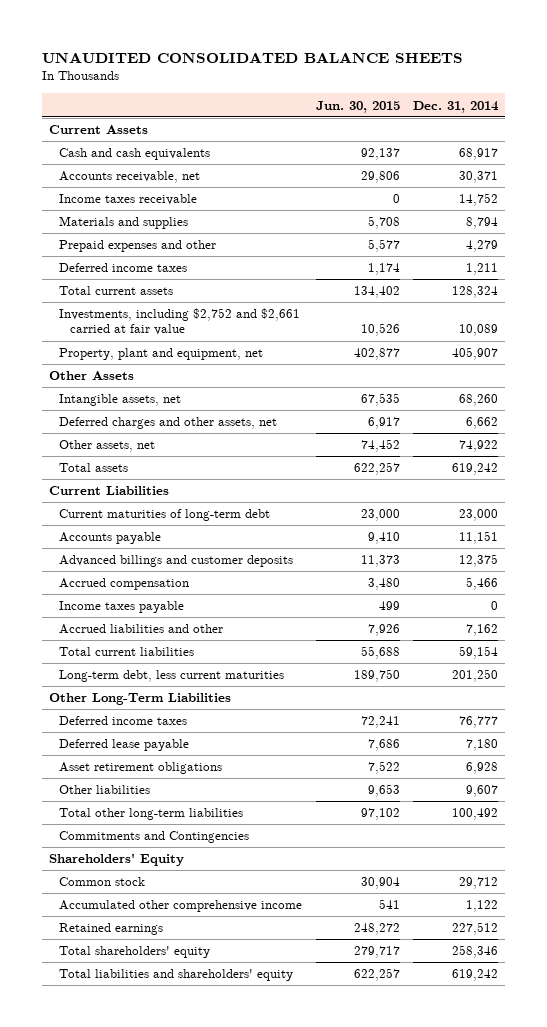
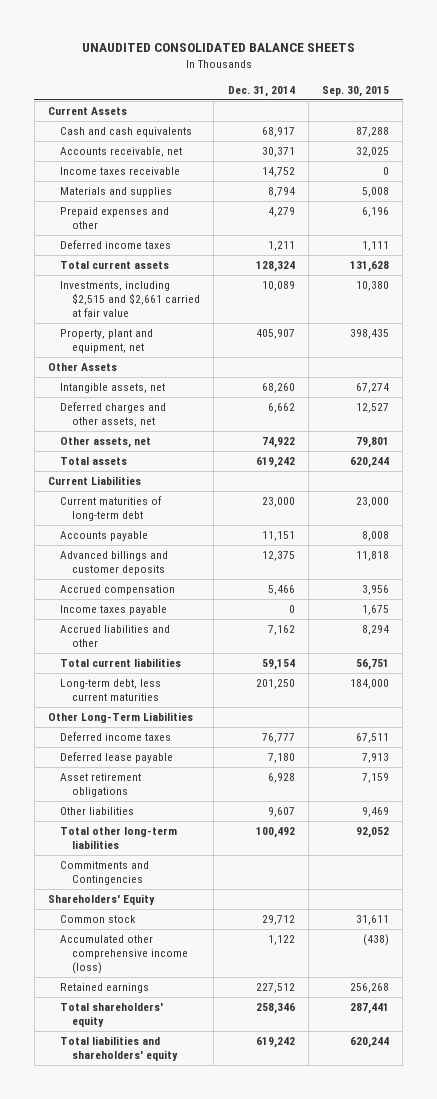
[315,100,400,113] Jun. 30, 2015 -> none
none -> [321,85,389,97] Sep. 30, 2015
[59,308,301,336] Investments, including $2,752 and $2,661 carried at fair value -> [60,281,201,317] Investments, including $2,515 and $2,661 carried at fair value
[59,900,303,913] Accumulated other comprehensive income -> [60,935,189,974] Accumulated other comprehensive income (loss)

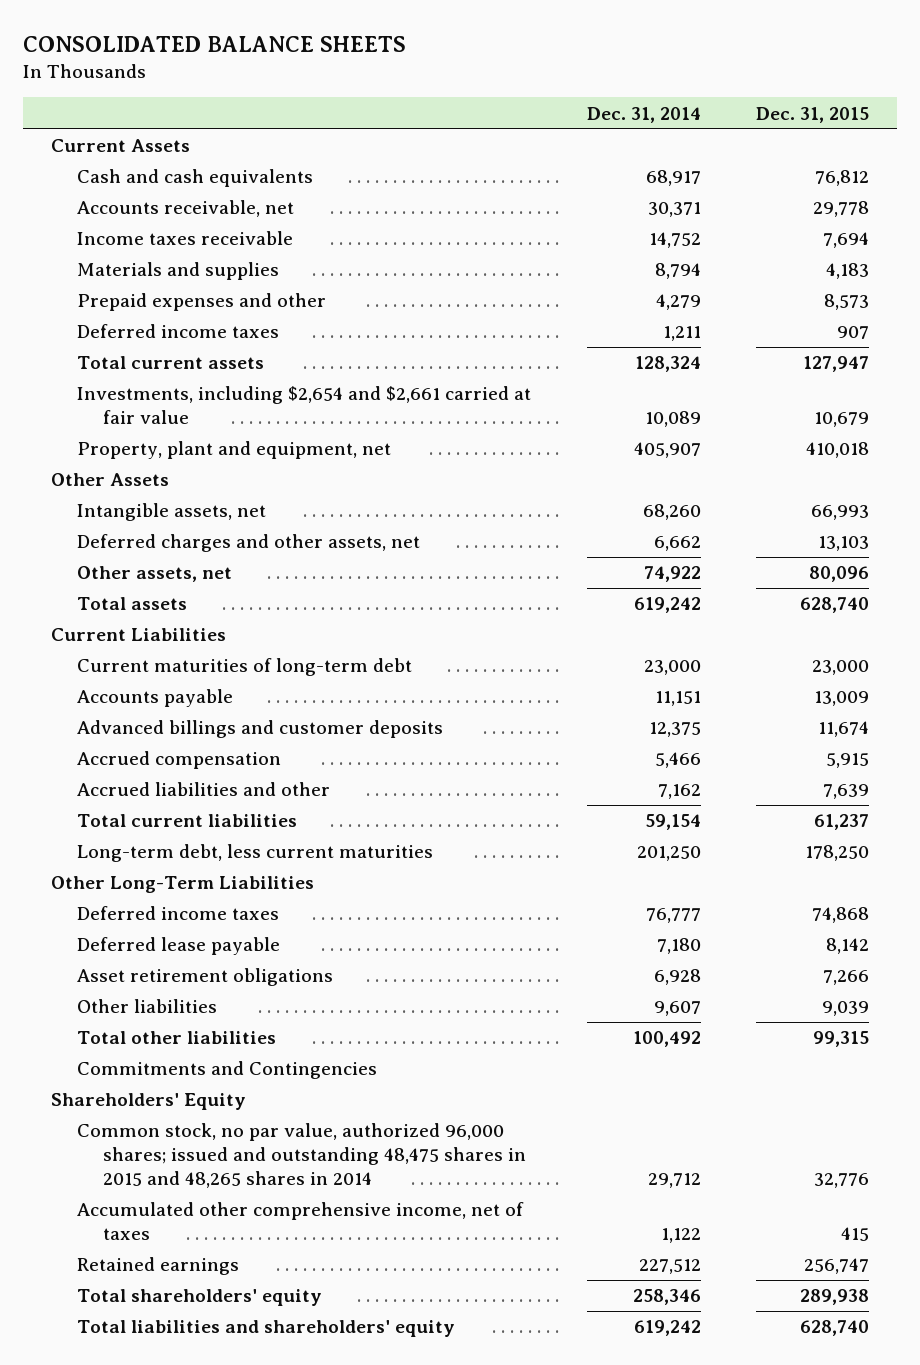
[81,43,355,53] UNAUDITED CONSOLIDATED BALANCE SHEETS -> [22,36,406,53] CONSOLIDATED BALANCE SHEETS
[321,85,389,97] Sep. 30, 2015 -> none
none -> [756,106,870,123] Dec. 31, 2015
[60,281,201,317] Investments, including $2,515 and $2,661 carried at fair value -> [76,386,531,424] Investments, including $2,654 and $2,661 carried at fair value
[60,605,168,616] Income taxes payable -> none
[60,827,178,850] Total other long-term liabilities -> [76,1031,276,1045] Total other liabilities
[60,915,137,924] Common stock -> [76,1123,526,1188] Common stock, no par value, authorized 96,000 shares; issued and outstanding 48,475 shares in 2015 and 48,265 shares in 2014
[60,935,189,974] Accumulated other comprehensive income (loss) -> [76,1202,524,1240] Accumulated other comprehensive income, net of taxes

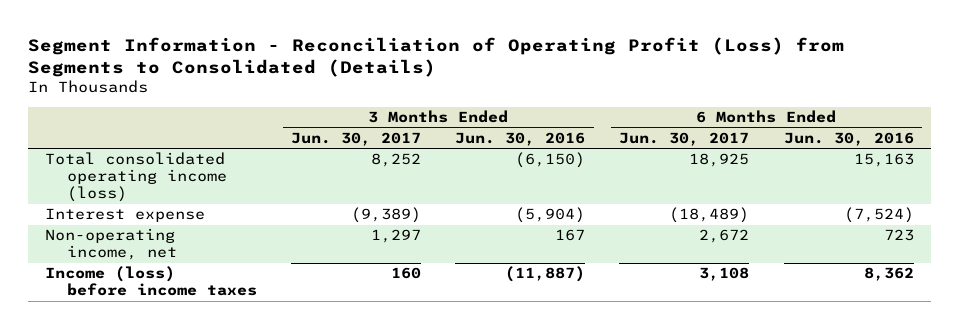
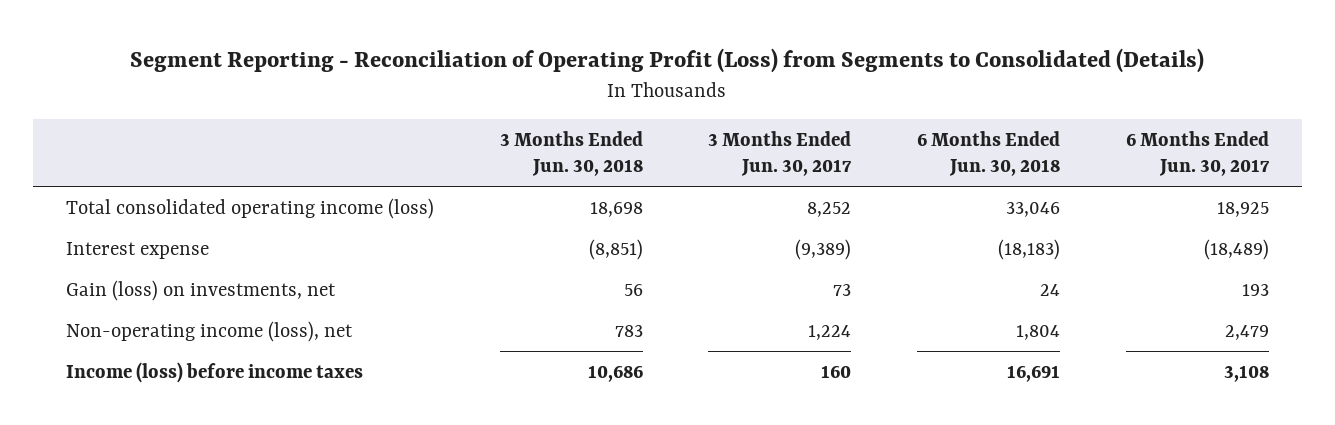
[28,36,845,77] Segment Information - Reconciliation of Operating Profit (Loss) from Segments to Consolidated (Details) -> [130,48,1205,74] Segment Reporting - Reconciliation of Operating Profit (Loss) from Segments to Consolidated (Details)
[455,131,586,146] Jun. 30, 2016 -> none
[783,131,914,146] Jun. 30, 2016 -> none
none -> [499,130,643,177] 3 Months Ended Jun. 30, 2018
none -> [917,130,1061,177] 6 Months Ended Jun. 30, 2018
none -> [65,279,336,301] Gain (loss) on investments, net
[45,228,177,261] Non-operating income, net -> [65,320,353,342] Non-operating income (loss), net
[371,229,422,244] 1,297 -> [808,324,852,340] 1,224
[699,229,750,244] 2,672 -> [1225,324,1270,340] 2,479

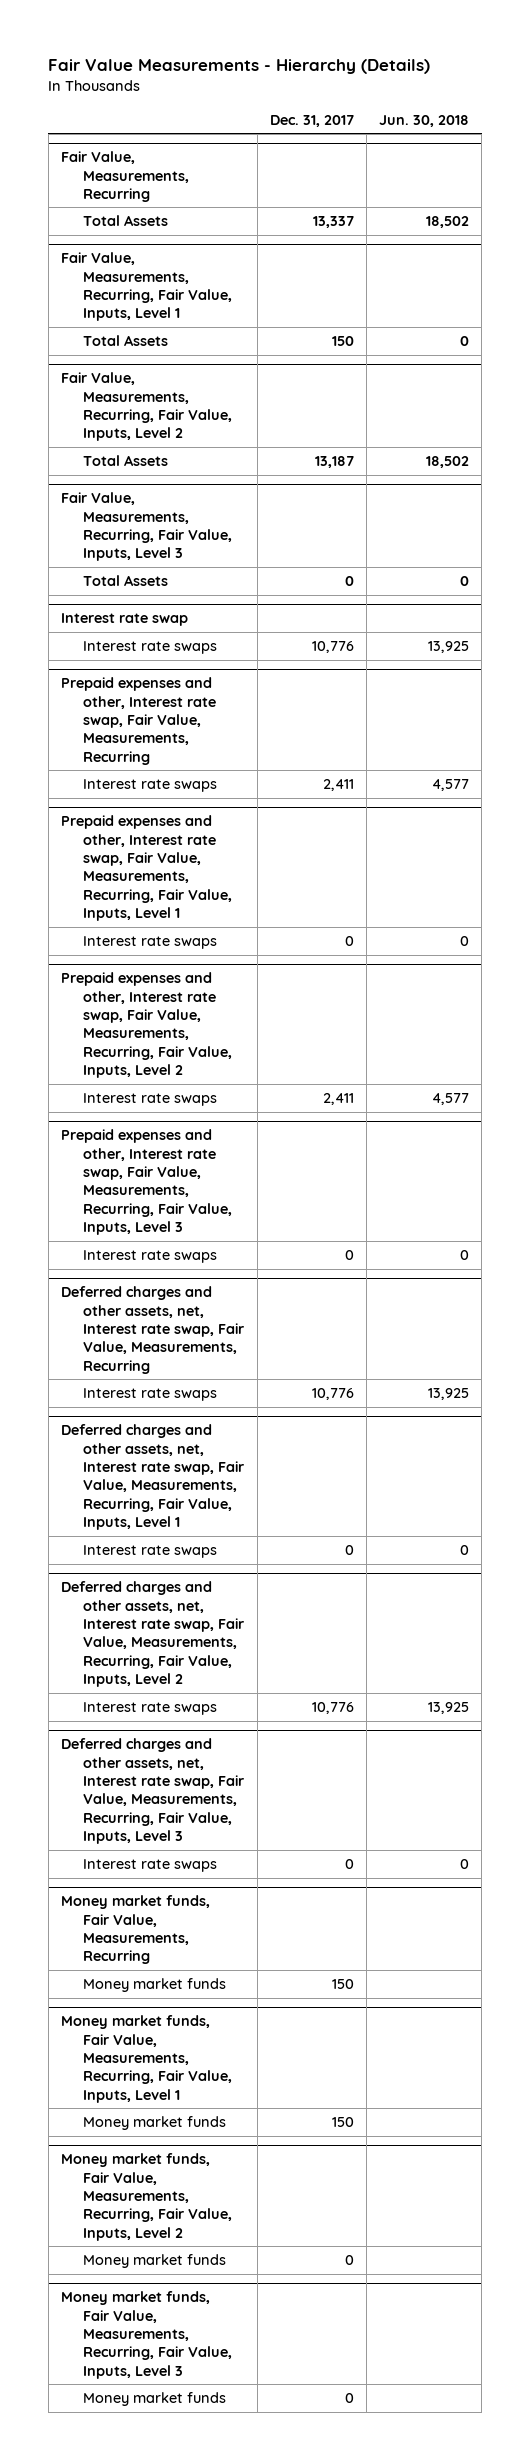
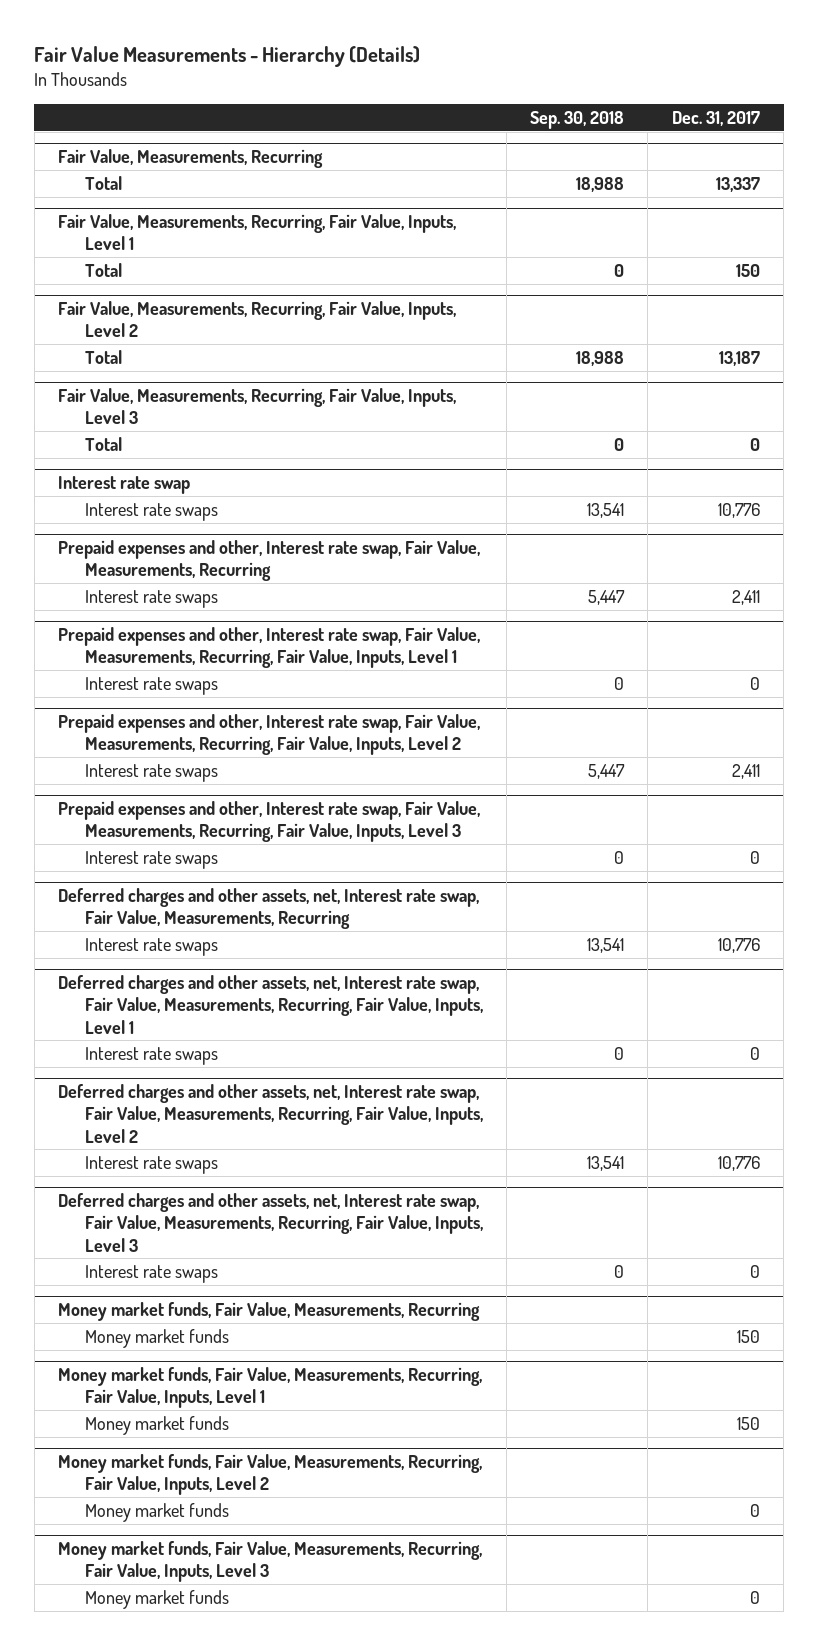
[378,114,469,127] Jun. 30, 2018 -> none
none -> [530,110,625,129] Sep. 30, 2018
[83,215,169,227] Total Assets -> [84,175,122,190] Total
[83,335,169,347] Total Assets -> [84,262,122,277] Total
[83,455,169,467] Total Assets -> [84,349,122,364] Total
[83,575,169,587] Total Assets -> [84,436,122,451] Total

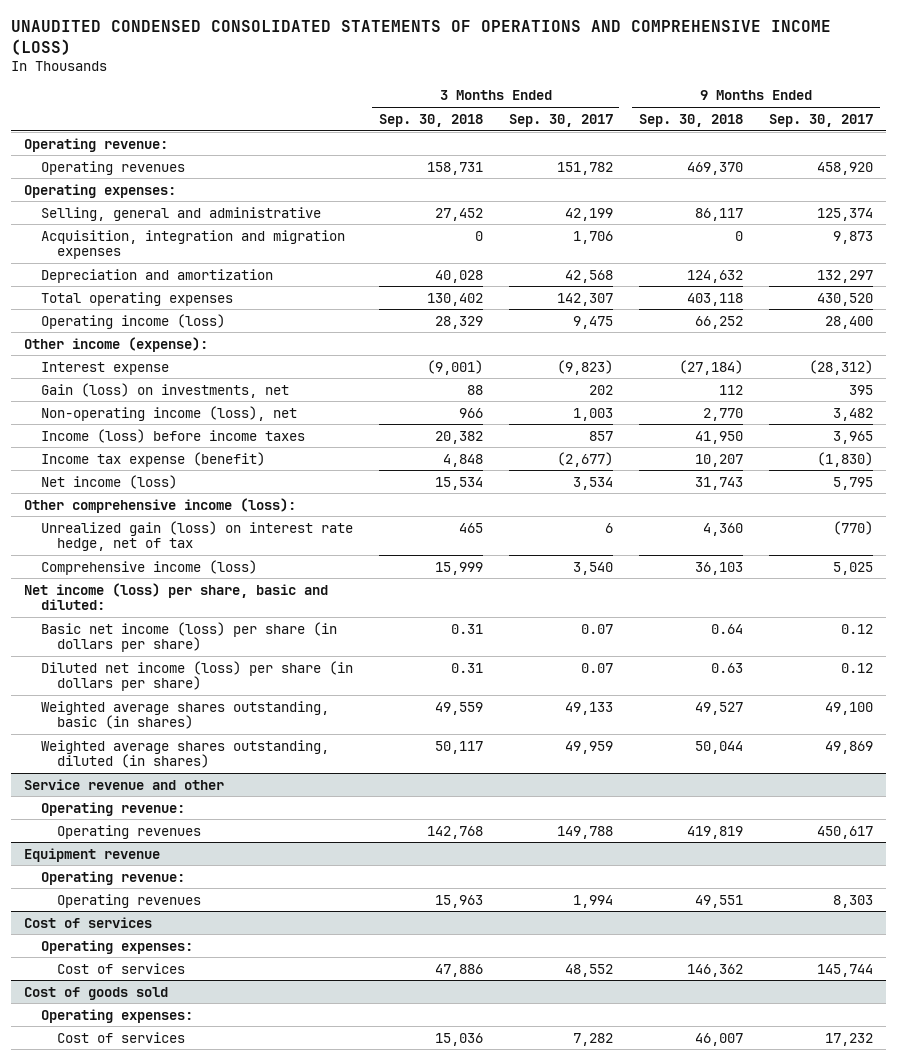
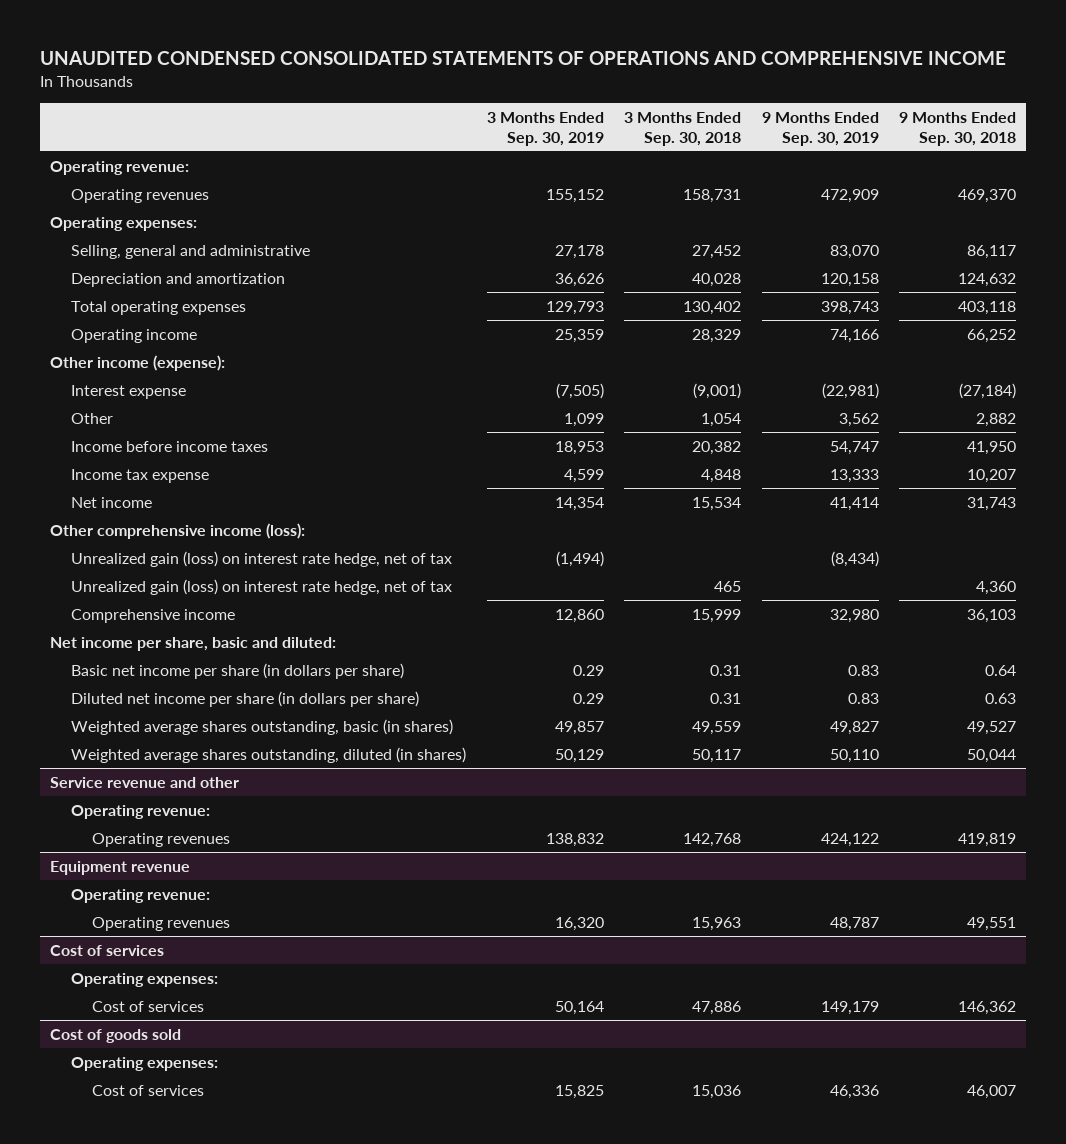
[11,19,832,55] UNAUDITED CONDENSED CONSOLIDATED STATEMENTS OF OPERATIONS AND COMPREHENSIVE INCOME (LOSS) -> [40,50,1007,65] UNAUDITED CONDENSED CONSOLIDATED STATEMENTS OF OPERATIONS AND COMPREHENSIVE INCOME
[508,113,613,127] Sep. 30, 2017 -> none
[769,113,874,127] Sep. 30, 2017 -> none
none -> [486,111,604,146] 3 Months Ended Sep. 30, 2019
none -> [761,111,879,146] 9 Months Ended Sep. 30, 2019
[40,229,345,260] Acquisition, integration and migration expenses -> none
[40,313,225,329] Operating income (loss) -> [71,328,198,343] Operating income
[40,382,289,398] Gain (loss) on investments, net -> none
[40,405,297,421] Non-operating income (loss), net -> none
none -> [71,412,114,424] Other
[40,428,305,443] Income (loss) before income taxes -> [71,440,269,452] Income before income taxes
[40,451,265,467] Income tax expense (benefit) -> [71,468,210,483] Income tax expense
[40,474,177,489] Net income (loss) -> [71,496,153,508] Net income
none -> [71,550,453,567] Unrealized gain (loss) on interest rate hedge, net of tax
[40,559,257,575] Comprehensive income (loss) -> [71,608,236,623] Comprehensive income
[24,582,329,611] Net income (loss) per share, basic and diluted: -> [50,636,337,651] Net income per share, basic and diluted:
[40,621,337,653] Basic net income (loss) per share (in dollars per share) -> [71,662,405,679] Basic net income per share (in dollars per share)
[40,660,353,692] Diluted net income (loss) per share (in dollars per share) -> [71,690,420,707] Diluted net income per share (in dollars per share)

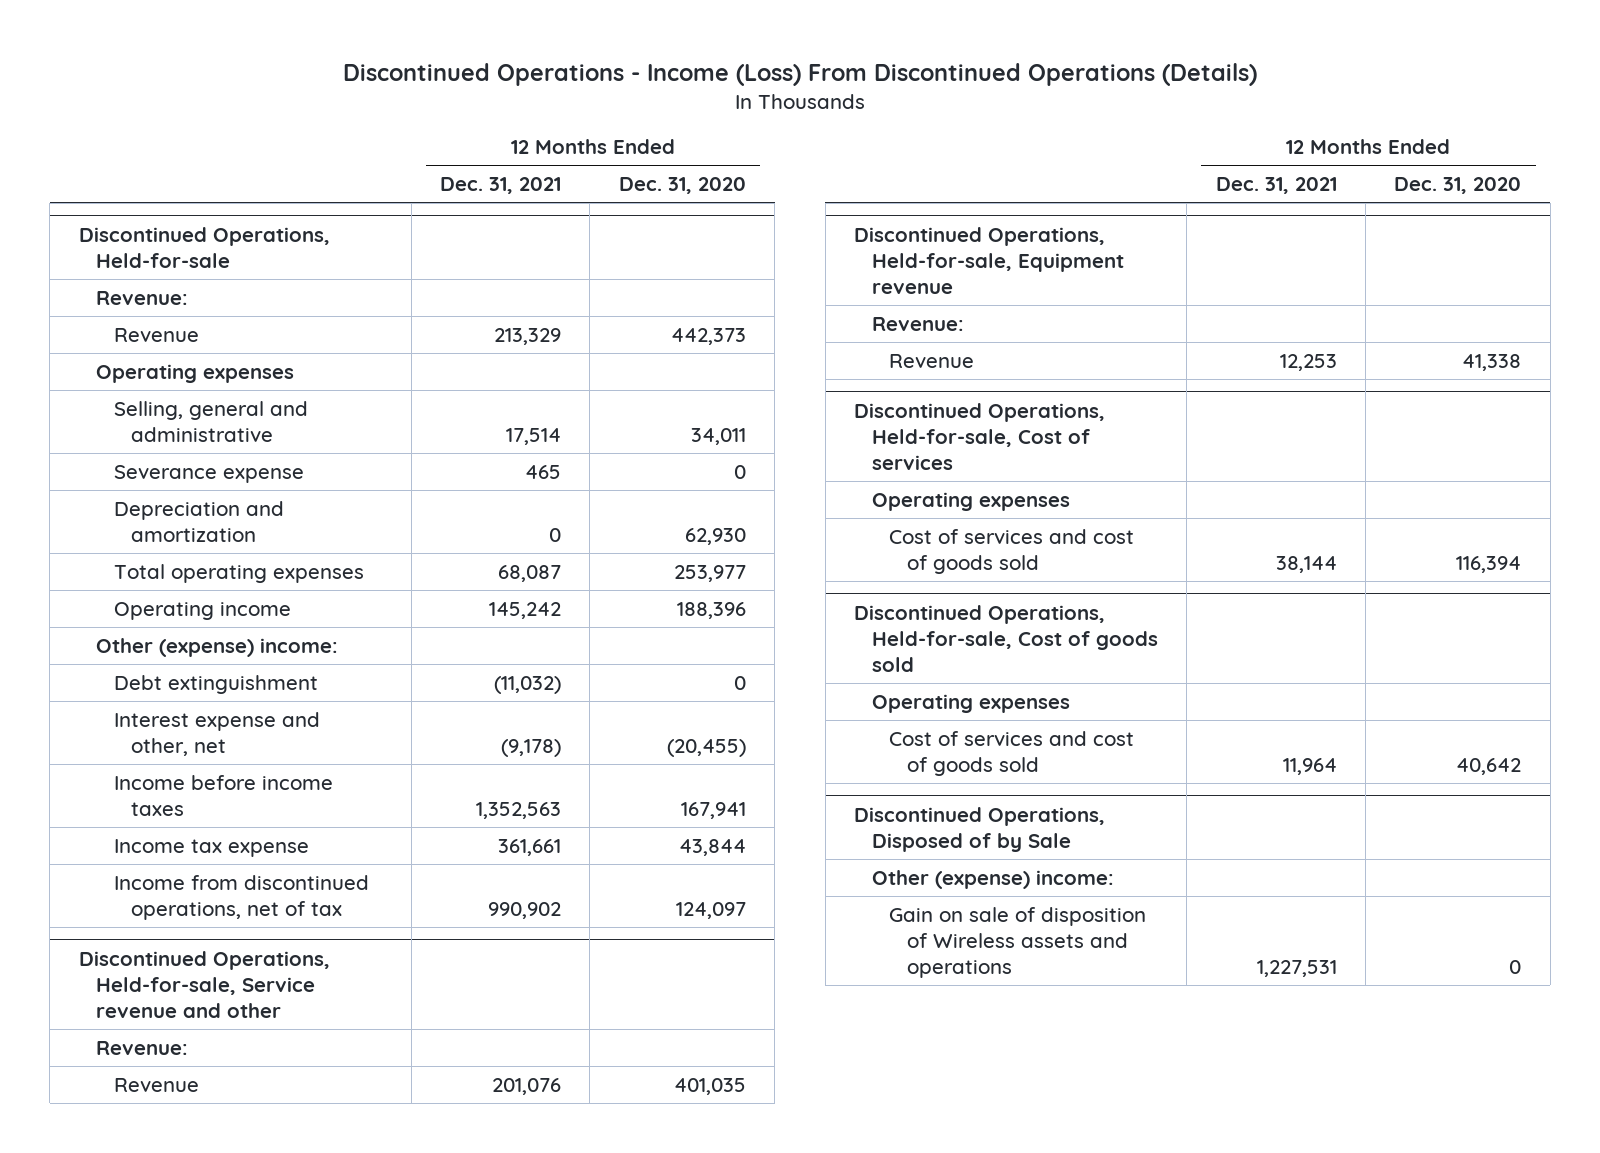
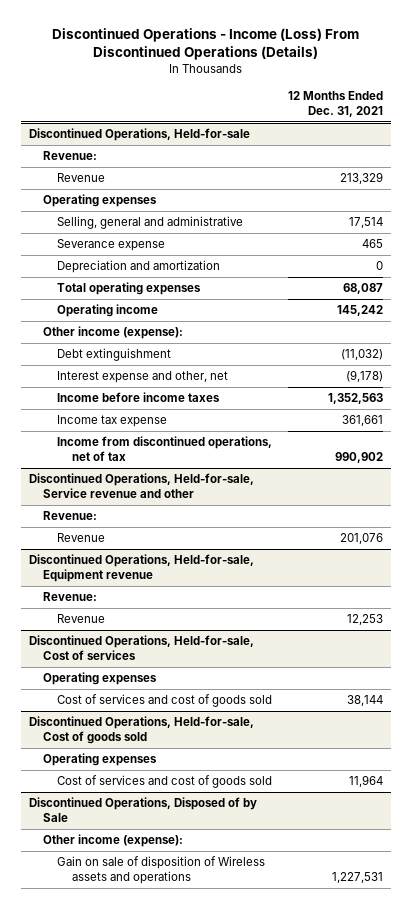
[618,177,746,195] Dec. 31, 2020 -> none
[96,637,339,657] Other (expense) income: -> [43,326,184,340] Other income (expense):
[871,869,1114,889] Other (expense) income: -> [43,834,184,848] Other income (expense):

